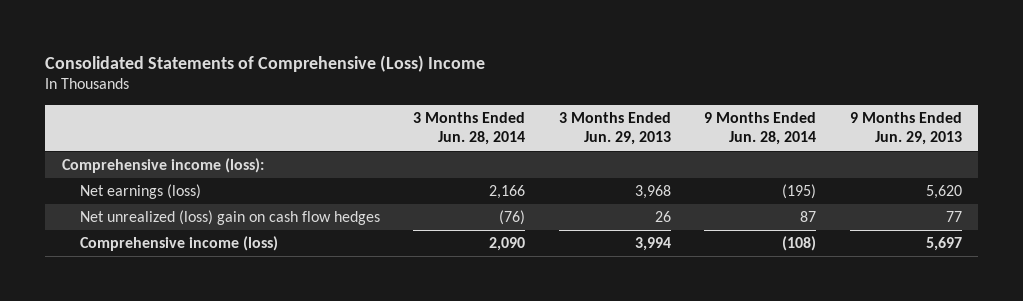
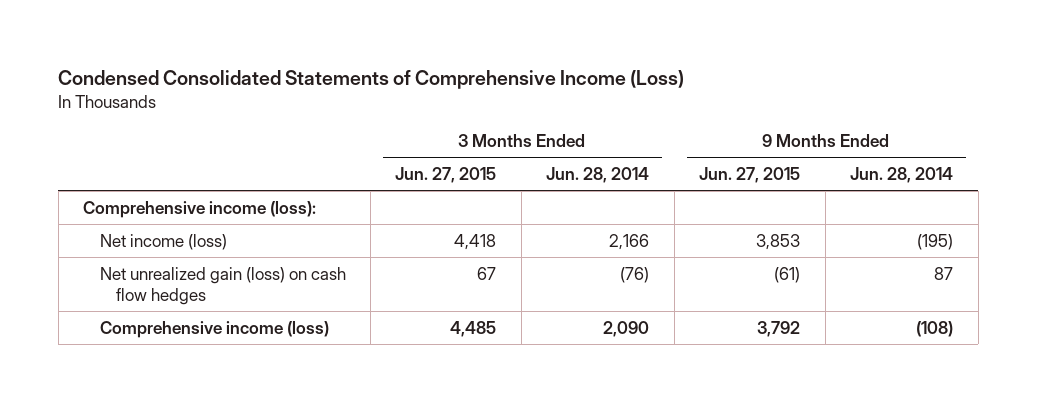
[44,54,485,72] Consolidated Statements of Comprehensive (Loss) Income -> [58,69,685,89] Condensed Consolidated Statements of Comprehensive Income (Loss)
[558,111,671,146] 3 Months Ended Jun. 29, 2013 -> none
[849,111,962,146] 9 Months Ended Jun. 29, 2013 -> none
none -> [395,167,497,184] Jun. 27, 2015
none -> [699,167,801,184] Jun. 27, 2015
[79,184,201,200] Net earnings (loss) -> [99,233,227,250] Net income (loss)
[79,210,380,226] Net unrealized (loss) gain on cash flow hedges -> [99,266,346,305] Net unrealized gain (loss) on cash flow hedges

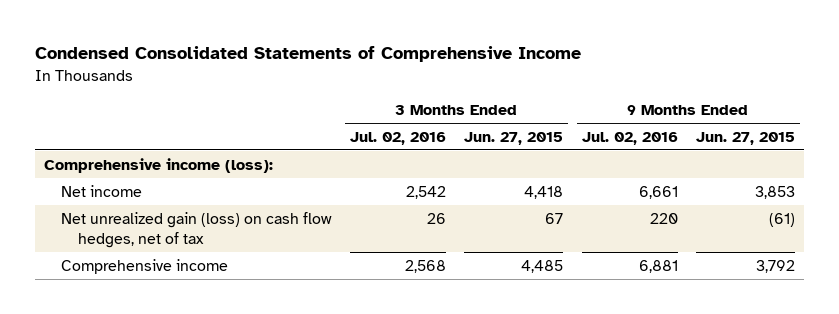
[58,69,685,89] Condensed Consolidated Statements of Comprehensive Income (Loss) -> [35,46,582,63] Condensed Consolidated Statements of Comprehensive Income
[546,167,650,184] Jun. 28, 2014 -> none
[850,167,954,184] Jun. 28, 2014 -> none
none -> [349,131,446,145] Jul. 02, 2016
none -> [581,131,678,145] Jul. 02, 2016
[99,233,227,250] Net income (loss) -> [61,184,143,197] Net income
[99,266,346,305] Net unrealized gain (loss) on cash flow hedges -> [61,211,333,249] Net unrealized gain (loss) on cash flow hedges, net of tax
[99,320,329,338] Comprehensive income (loss) -> [61,258,229,274] Comprehensive income

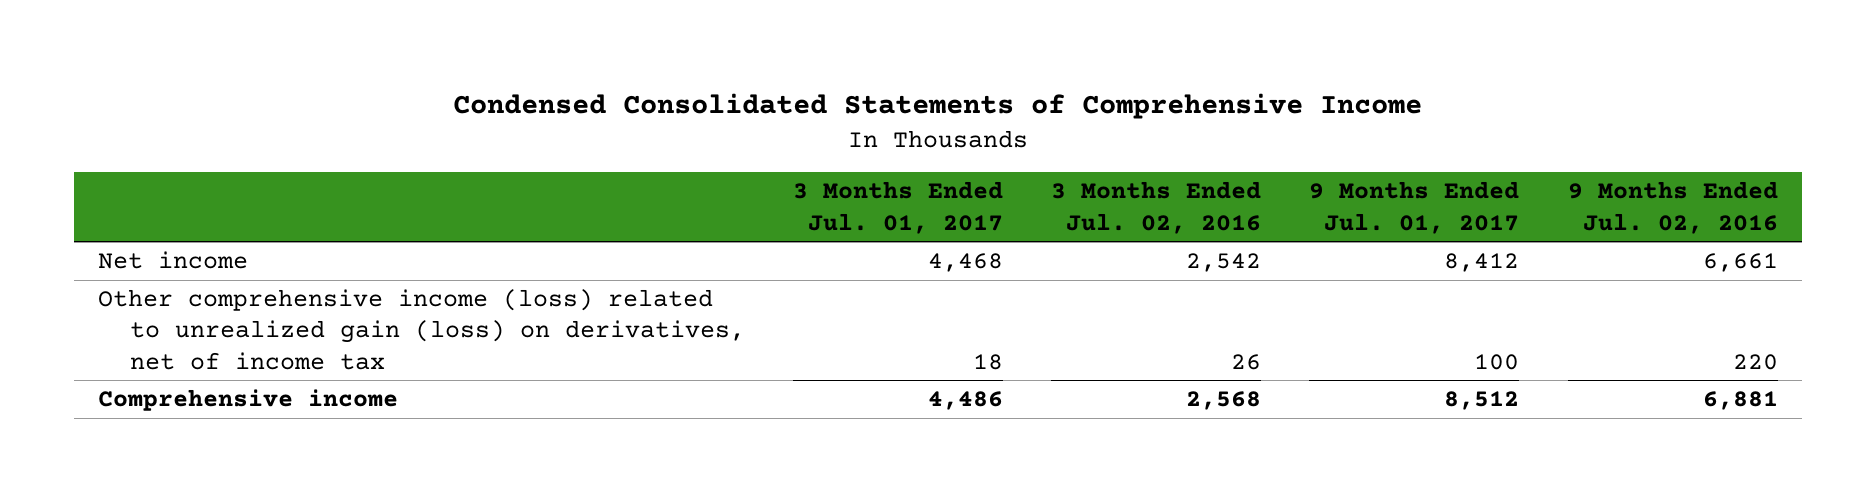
[464,131,564,145] Jun. 27, 2015 -> none
[696,131,796,145] Jun. 27, 2015 -> none
none -> [793,181,1004,234] 3 Months Ended Jul. 01, 2017
none -> [1309,181,1520,234] 9 Months Ended Jul. 01, 2017
[44,157,274,173] Comprehensive income (loss): -> none
[61,211,333,249] Net unrealized gain (loss) on cash flow hedges, net of tax -> [97,289,746,370] Other comprehensive income (loss) related to unrealized gain (loss) on derivatives, net of income tax

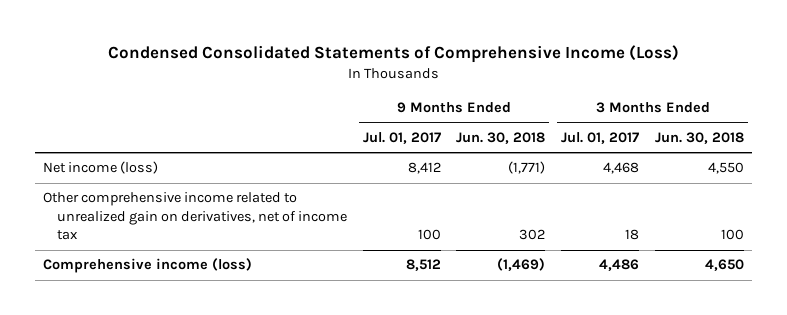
[452,92,1422,119] Condensed Consolidated Statements of Comprehensive Income -> [107,45,679,64] Condensed Consolidated Statements of Comprehensive Income (Loss)
[1051,181,1262,234] 3 Months Ended Jul. 02, 2016 -> none
[1567,181,1778,234] 9 Months Ended Jul. 02, 2016 -> none
none -> [456,132,546,145] Jun. 30, 2018
none -> [655,132,745,145] Jun. 30, 2018
[97,251,248,270] Net income -> [43,161,159,175] Net income (loss)
[97,289,746,370] Other comprehensive income (loss) related to unrealized gain (loss) on derivatives, net of income tax -> [43,192,347,241] Other comprehensive income related to unrealized gain on derivatives, net of income tax
[97,389,398,412] Comprehensive income -> [43,258,253,274] Comprehensive income (loss)

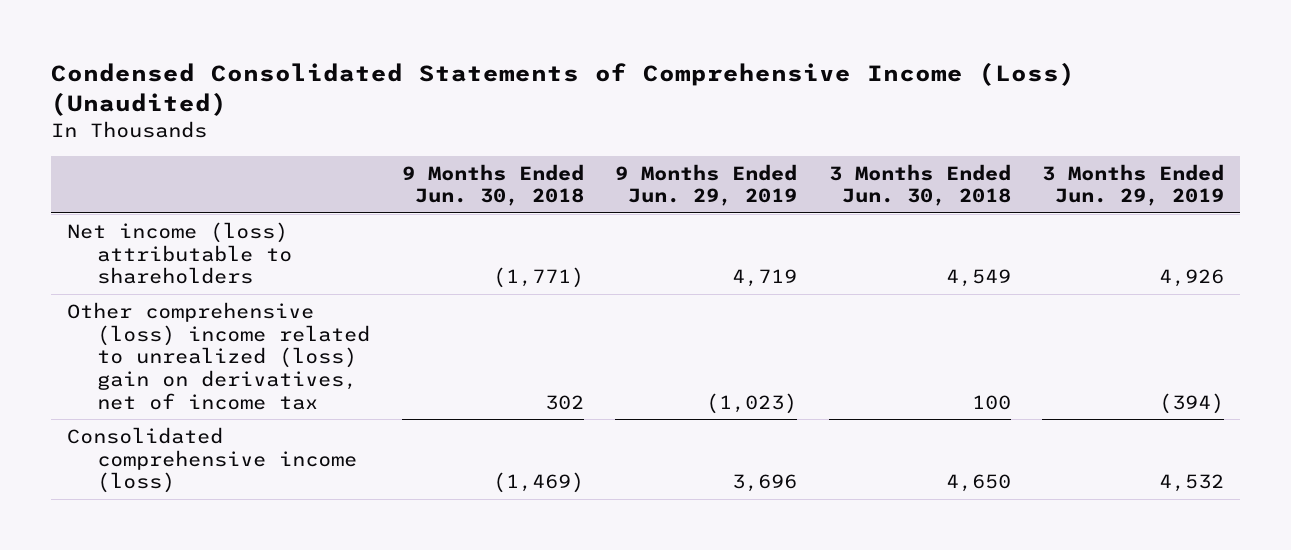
[107,45,679,64] Condensed Consolidated Statements of Comprehensive Income (Loss) -> [51,62,1076,116] Condensed Consolidated Statements of Comprehensive Income (Loss) (Unaudited)
[362,132,441,145] Jul. 01, 2017 -> none
[561,132,640,145] Jul. 01, 2017 -> none
none -> [615,163,798,207] 9 Months Ended Jun. 29, 2019
none -> [1042,163,1225,207] 3 Months Ended Jun. 29, 2019
[43,161,159,175] Net income (loss) -> [67,221,293,285] Net income (loss) attributable to shareholders
[708,162,745,175] 4,550 -> [945,269,1011,288] 4,549
[43,192,347,241] Other comprehensive income related to unrealized gain on derivatives, net of income tax -> [67,301,371,410] Other comprehensive (loss) income related to unrealized (loss) gain on derivatives, net of income tax
[43,258,253,274] Comprehensive income (loss) -> [67,426,358,494] Consolidated comprehensive income (loss)

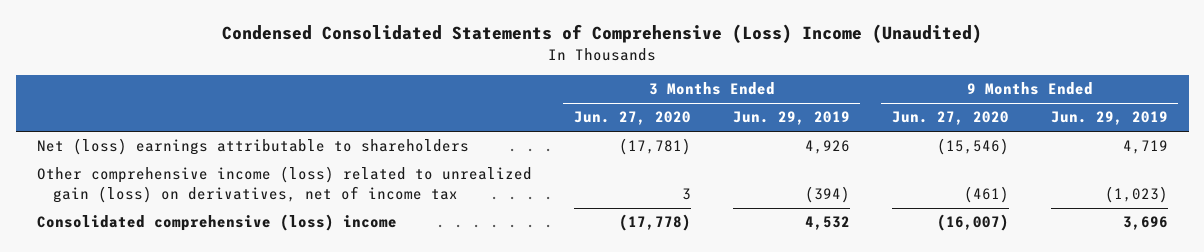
[51,62,1076,116] Condensed Consolidated Statements of Comprehensive Income (Loss) (Unaudited) -> [222,24,983,44] Condensed Consolidated Statements of Comprehensive (Loss) Income (Unaudited)
[401,163,584,207] 9 Months Ended Jun. 30, 2018 -> none
[828,163,1011,207] 3 Months Ended Jun. 30, 2018 -> none
none -> [573,111,691,126] Jun. 27, 2020
none -> [891,111,1009,126] Jun. 27, 2020
[67,221,293,285] Net income (loss) attributable to shareholders -> [36,138,469,156] Net (loss) earnings attributable to shareholders
[67,301,371,410] Other comprehensive (loss) income related to unrealized (loss) gain on derivatives, net of income tax -> [36,166,532,203] Other comprehensive income (loss) related to unrealized gain (loss) on derivatives, net of income tax
[67,426,358,494] Consolidated comprehensive income (loss) -> [36,214,397,232] Consolidated comprehensive (loss) income

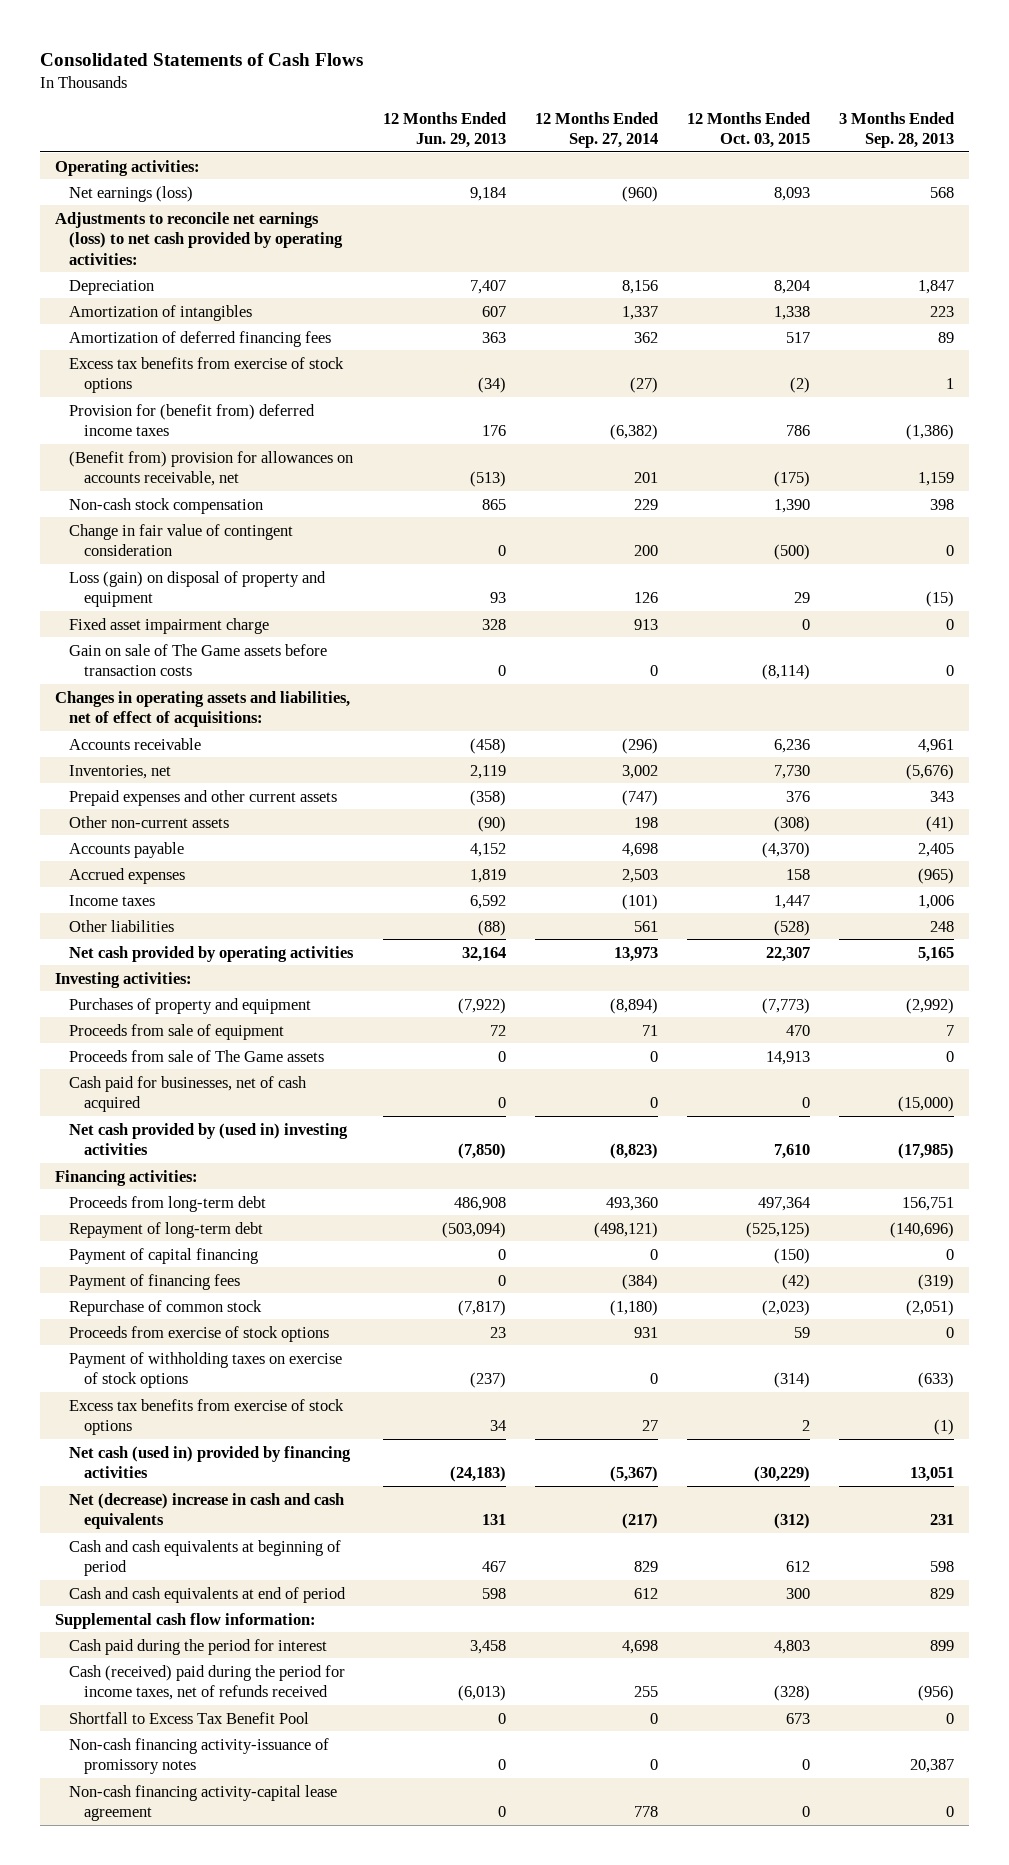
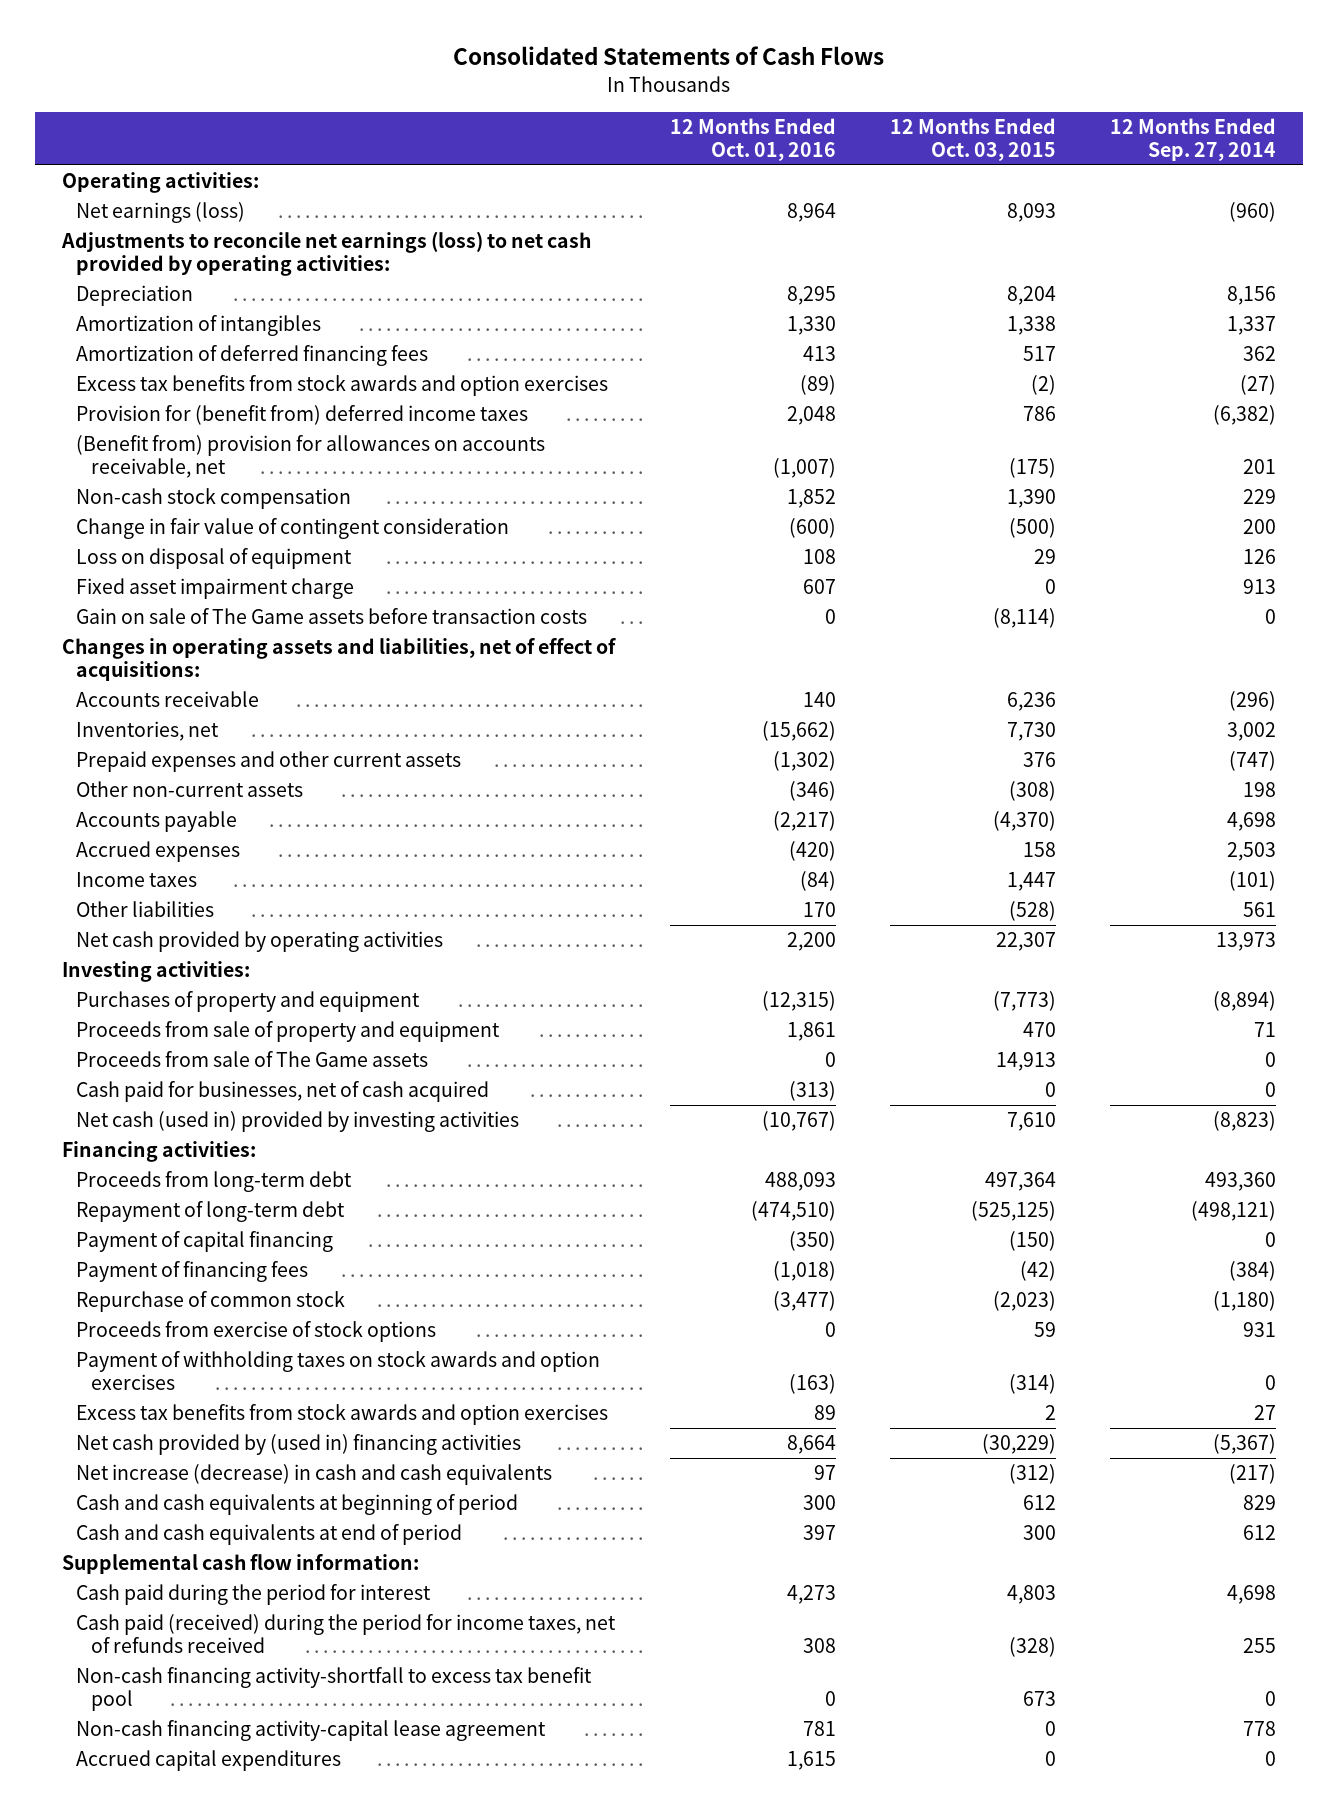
[382,111,506,149] 12 Months Ended Jun. 29, 2013 -> none
[839,111,955,149] 3 Months Ended Sep. 28, 2013 -> none
none -> [669,117,836,162] 12 Months Ended Oct. 01, 2016
[69,356,345,394] Excess tax benefits from exercise of stock options -> [76,375,609,397] Excess tax benefits from stock awards and option exercises
[69,570,327,608] Loss (gain) on disposal of property and equipment -> [76,548,353,570] Loss on disposal of equipment
[69,1023,285,1040] Proceeds from sale of equipment -> [76,1021,501,1043] Proceeds from sale of property and equipment
[69,1122,349,1156] Net cash provided by (used in) investing activities -> [76,1111,520,1133] Net cash (used in) provided by investing activities
[69,1351,343,1389] Payment of withholding taxes on exercise of stock options -> [76,1351,601,1391] Payment of withholding taxes on stock awards and option exercises
[69,1398,345,1436] Excess tax benefits from exercise of stock options -> [76,1404,609,1426] Excess tax benefits from stock awards and option exercises
[69,1445,352,1479] Net cash (used in) provided by financing activities -> [76,1434,522,1456] Net cash provided by (used in) financing activities
[69,1492,345,1530] Net (decrease) increase in cash and cash equivalents -> [76,1464,553,1486] Net increase (decrease) in cash and cash equivalents
[69,1737,330,1775] Non-cash financing activity-issuance of promissory notes -> none
[69,1664,346,1701] Cash (received) paid during the period for income taxes, net of refunds received -> [76,1614,617,1654] Cash paid (received) during the period for income taxes, net of refunds received
[69,1711,310,1724] Shortfall to Excess Tax Benefit Pool -> [76,1667,593,1712] Non-cash financing activity-shortfall to excess tax benefit pool
none -> [76,1750,342,1772] Accrued capital expenditures

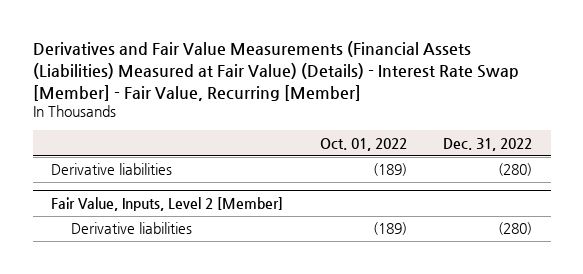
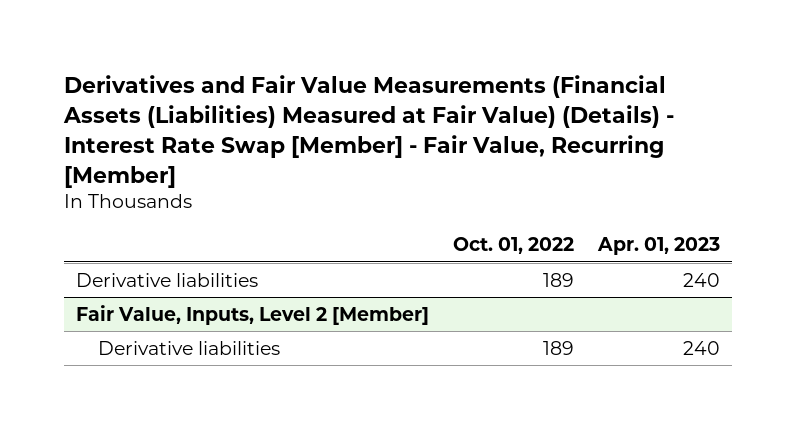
[443,137,533,151] Dec. 31, 2022 -> none
none -> [596,237,720,256] Apr. 01, 2023
[372,163,407,177] (189) -> [542,272,574,287] 189
[372,222,407,236] (189) -> [542,340,574,355] 189

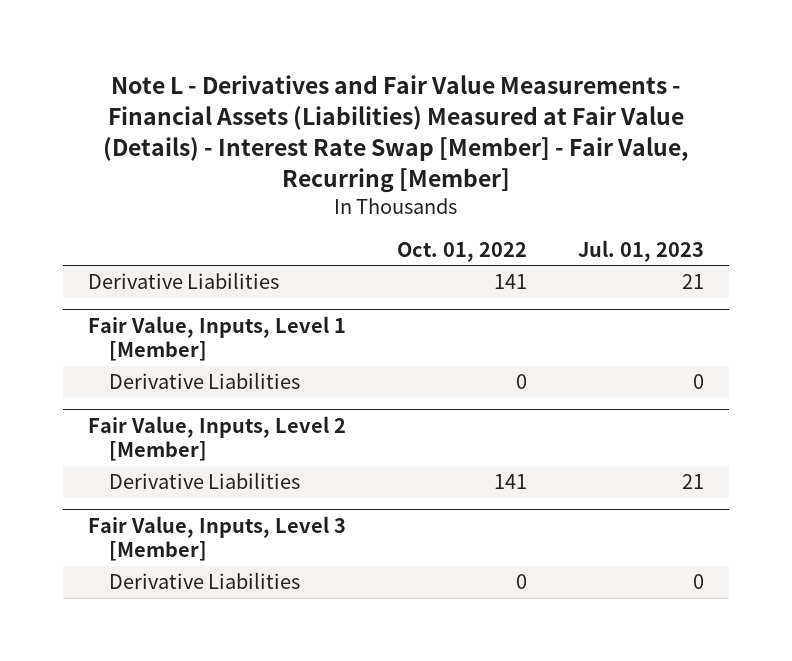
[62,75,674,188] Derivatives and Fair Value Measurements (Financial Assets (Liabilities) Measured at Fair Value) (Details) - Interest Rate Swap [Member] - Fair Value, Recurring [Member] -> [102,74,688,193] Note L - Derivatives and Fair Value Measurements - Financial Assets (Liabilities) Measured at Fair Value (Details) - Interest Rate Swap [Member] - Fair Value, Recurring [Member]
[596,237,720,256] Apr. 01, 2023 -> none
none -> [577,239,704,262] Jul. 01, 2023
[75,272,258,287] Derivative liabilities -> [88,272,280,290] Derivative Liabilities
[542,272,574,287] 189 -> [493,274,527,290] 141
none -> [88,316,347,361] Fair Value, Inputs, Level 1 [Member]
none -> [108,372,300,390] Derivative Liabilities
[98,340,281,355] Derivative liabilities -> [108,472,300,490] Derivative Liabilities
[542,340,574,355] 189 -> [493,474,527,490] 141
none -> [88,516,347,561] Fair Value, Inputs, Level 3 [Member]
none -> [108,572,300,590] Derivative Liabilities

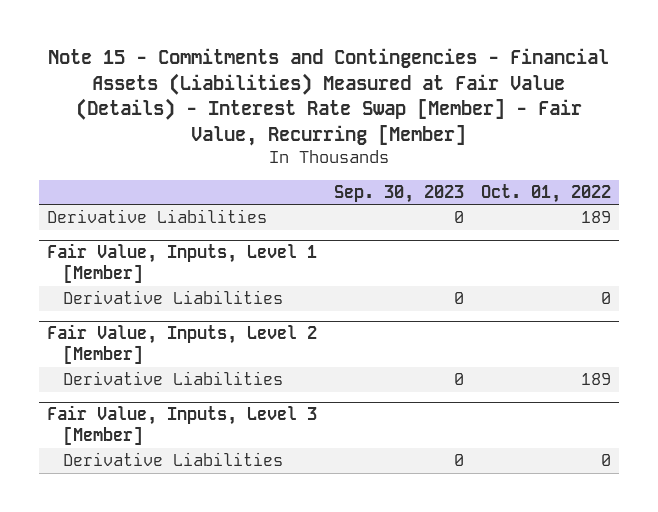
[102,74,688,193] Note L - Derivatives and Fair Value Measurements - Financial Assets (Liabilities) Measured at Fair Value (Details) - Interest Rate Swap [Member] - Fair Value, Recurring [Member] -> [47,48,609,146] Note 15 - Commitments and Contingencies - Financial Assets (Liabilities) Measured at Fair Value (Details) - Interest Rate Swap [Member] - Fair Value, Recurring [Member]
[577,239,704,262] Jul. 01, 2023 -> none
none -> [333,184,464,203] Sep. 30, 2023
[493,274,527,290] 141 -> [580,211,611,224] 189
[493,474,527,490] 141 -> [580,373,611,386] 189

